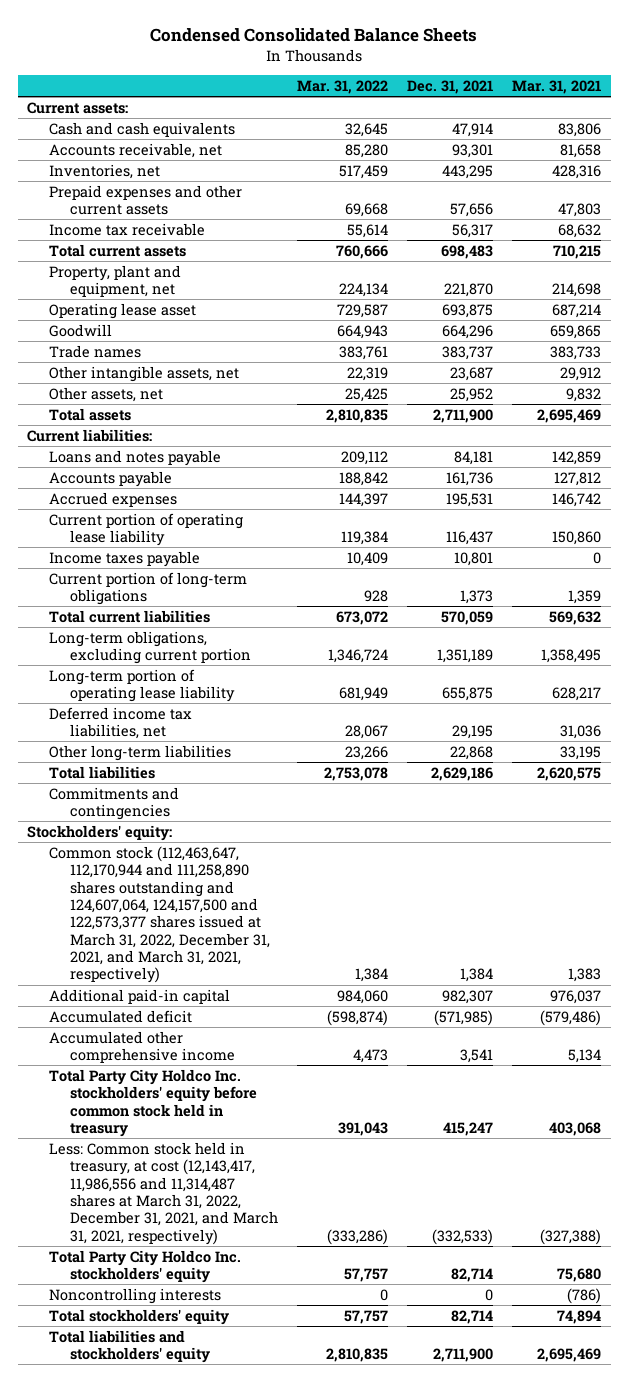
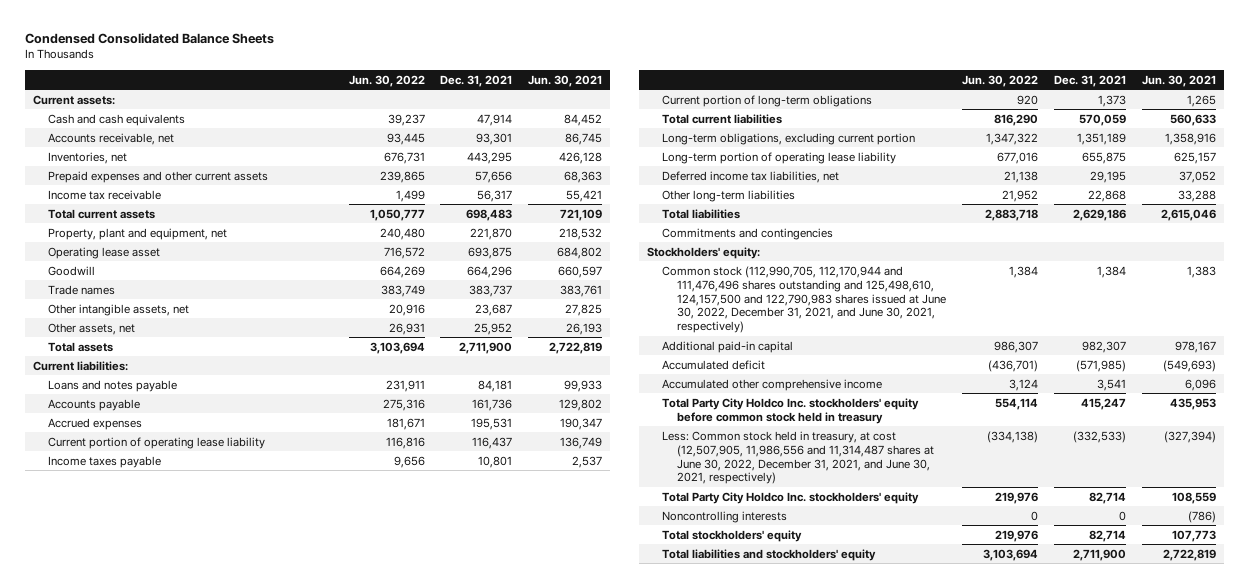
[297,80,389,95] Mar. 31, 2022 -> none
[512,80,602,95] Mar. 31, 2021 -> none
none -> [348,74,425,87] Jun. 30, 2022
none -> [528,74,603,87] Jun. 30, 2021
[48,845,271,984] Common stock (112,463,647, 112,170,944 and 111,258,890 shares outstanding and 124,607,064, 124,157,500 and 122,573,377 shares issued at March 31, 2022, December 31, 2021, and March 31, 2021, respectively) -> [661,265,947,334] Common stock (112,990,705, 112,170,944 and 111,476,496 shares outstanding and 125,498,610, 124,157,500 and 122,790,983 shares issued at June 30, 2022, December 31, 2021, and June 30, 2021, respectively)
[48,1141,279,1245] Less: Common stock held in treasury, at cost (12,143,417, 11,986,556 and 11,314,487 shares at March 31, 2022, December 31, 2021, and March 31, 2021, respectively) -> [661,430,935,485] Less: Common stock held in treasury, at cost (12,507,905, 11,986,556 and 11,314,487 shares at June 30, 2022, December 31, 2021, and June 30, 2021, respectively)

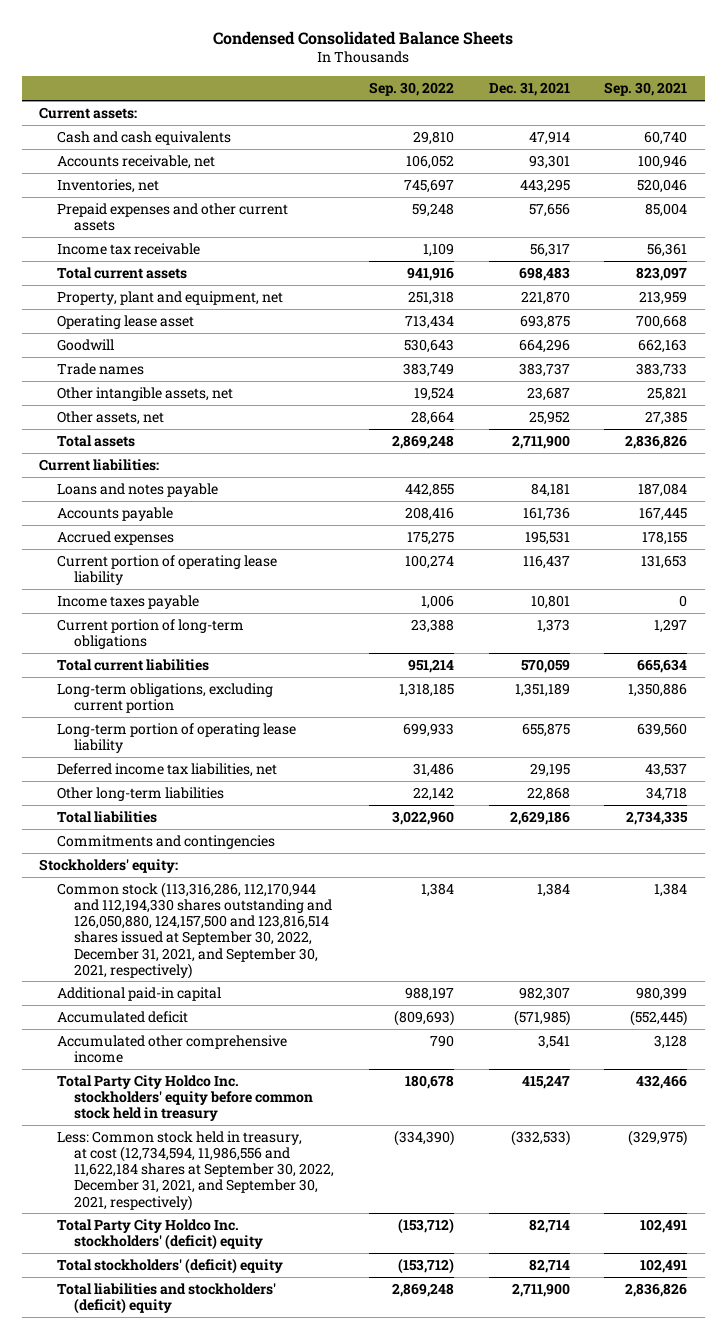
[348,74,425,87] Jun. 30, 2022 -> none
[528,74,603,87] Jun. 30, 2021 -> none
none -> [368,82,454,97] Sep. 30, 2022
none -> [604,82,688,97] Sep. 30, 2021
[661,265,947,334] Common stock (112,990,705, 112,170,944 and 111,476,496 shares outstanding and 125,498,610, 124,157,500 and 122,790,983 shares issued at June 30, 2022, December 31, 2021, and June 30, 2021, respectively) -> [56,881,333,979] Common stock (113,316,286, 112,170,944 and 112,194,330 shares outstanding and 126,050,880, 124,157,500 and 123,816,514 shares issued at September 30, 2022, December 31, 2021, and September 30, 2021, respectively)
[661,510,787,523] Noncontrolling interests -> none
[661,430,935,485] Less: Common stock held in treasury, at cost (12,507,905, 11,986,556 and 11,314,487 shares at June 30, 2022, December 31, 2021, and June 30, 2021, respectively) -> [56,1130,335,1211] Less: Common stock held in treasury, at cost (12,734,594, 11,986,556 and 11,622,184 shares at September 30, 2022, December 31, 2021, and September 30, 2021, respectively)
[661,491,919,504] Total Party City Holdco Inc. stockholders' equity -> [56,1218,264,1251] Total Party City Holdco Inc. stockholders' (deficit) equity
[661,529,802,542] Total stockholders' equity -> [56,1257,283,1274] Total stockholders' (deficit) equity
[661,548,876,561] Total liabilities and stockholders' equity -> [56,1282,276,1315] Total liabilities and stockholders' (deficit) equity

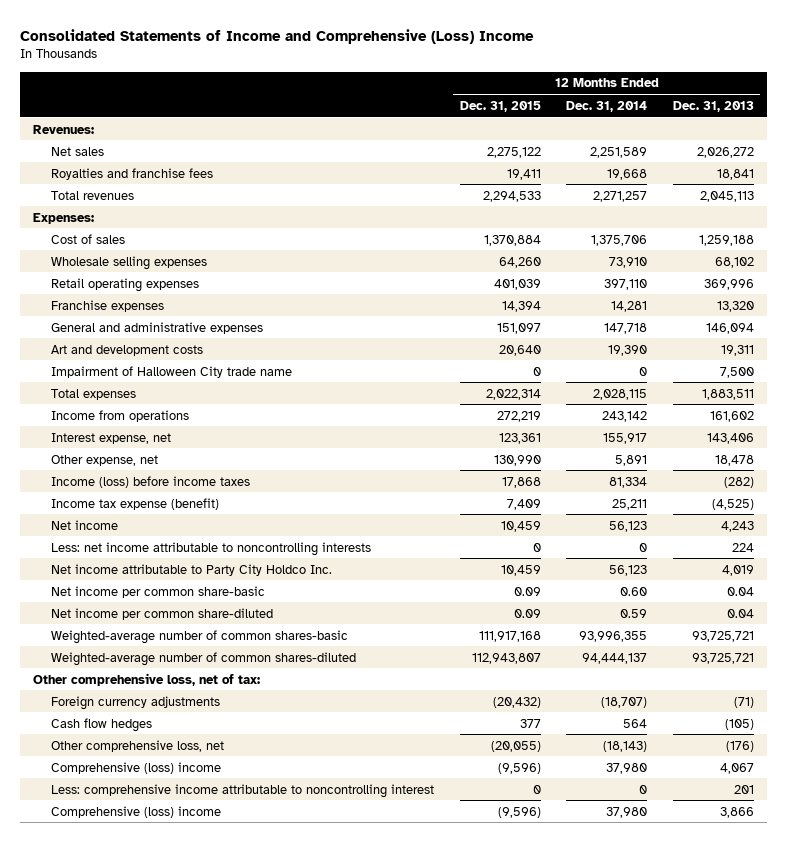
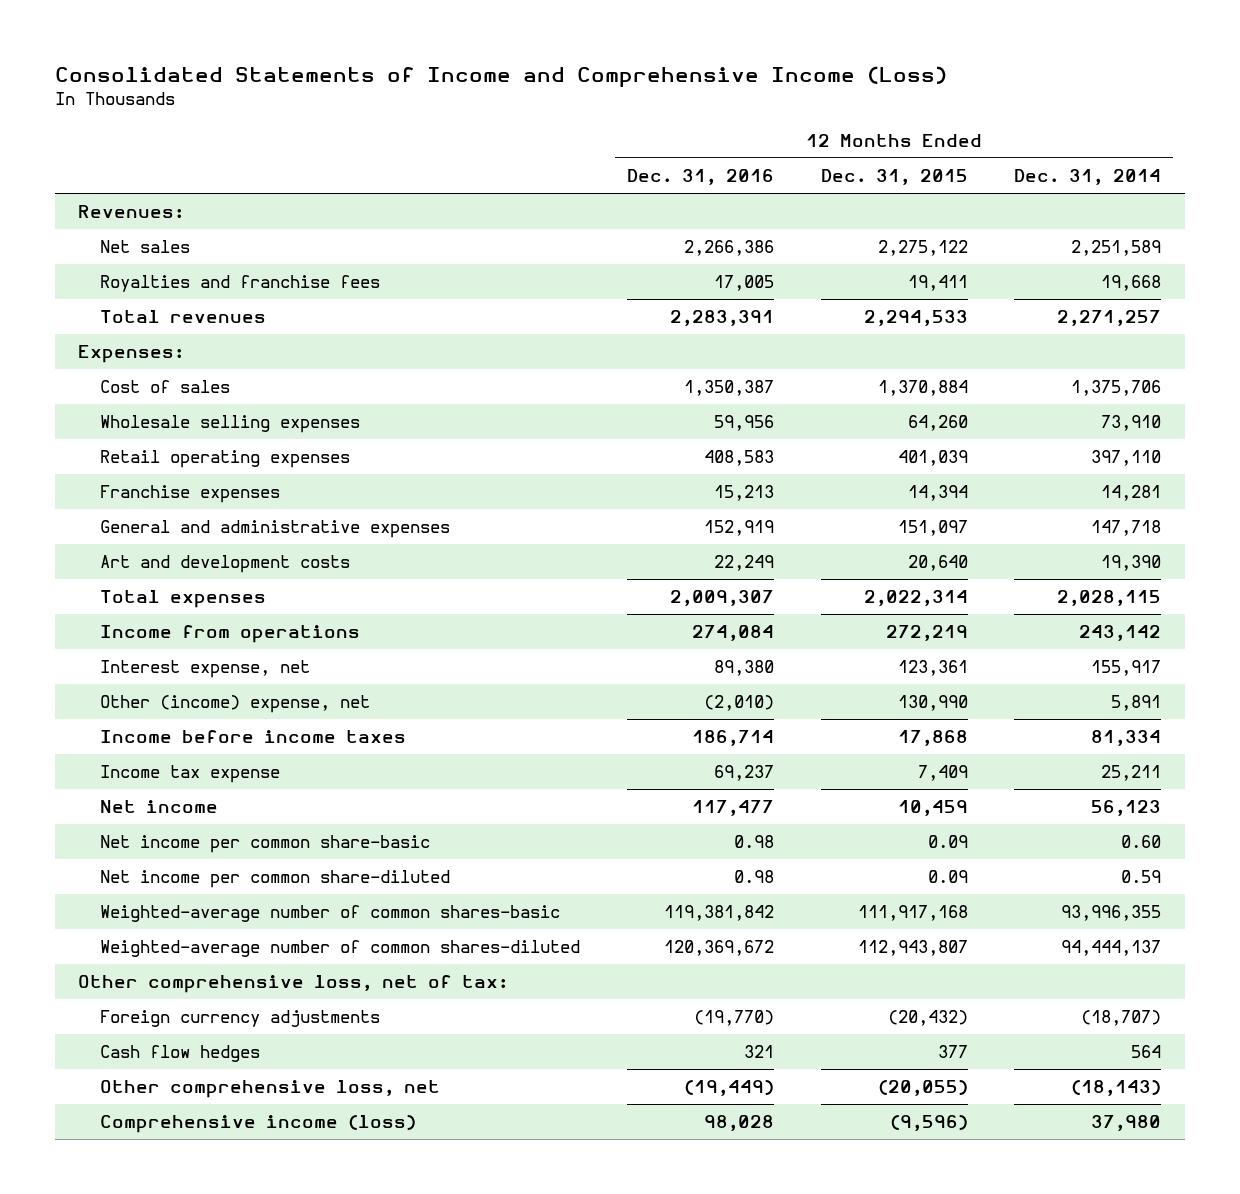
[20,28,535,44] Consolidated Statements of Income and Comprehensive (Loss) Income -> [55,65,948,88] Consolidated Statements of Income and Comprehensive Income (Loss)
[672,100,754,112] Dec. 31, 2013 -> none
none -> [626,169,774,186] Dec. 31, 2016
[51,365,293,378] Impairment of Halloween City trade name -> none
[51,454,159,466] Other expense, net -> [100,695,371,714] Other (income) expense, net
[51,475,251,488] Income (loss) before income taxes -> [100,730,407,744] Income before income taxes
[51,497,220,510] Income tax expense (benefit) -> [100,765,281,784] Income tax expense
[51,541,372,556] Less: net income attributable to noncontrolling interests -> none
[51,563,333,576] Net income attributable to Party City Holdco Inc. -> none
[51,761,222,774] Comprehensive (loss) income -> none
[51,783,435,798] Less: comprehensive income attributable to noncontrolling interest -> none
[51,805,222,818] Comprehensive (loss) income -> [100,1115,417,1134] Comprehensive income (loss)

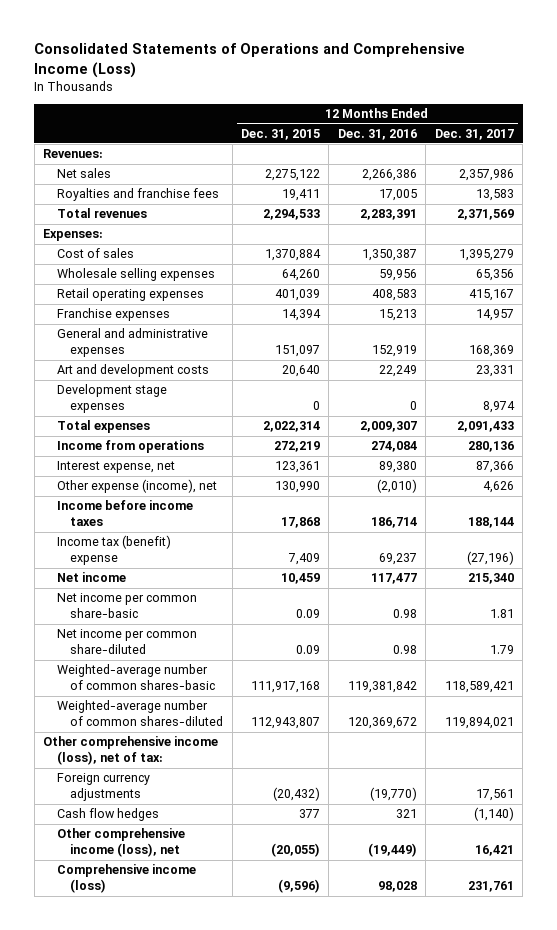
[55,65,948,88] Consolidated Statements of Income and Comprehensive Income (Loss) -> [34,43,466,78] Consolidated Statements of Operations and Comprehensive Income (Loss)
[1014,169,1162,186] Dec. 31, 2014 -> none
none -> [434,128,514,140] Dec. 31, 2017
none -> [56,384,167,414] Development stage expenses
[100,695,371,714] Other (income) expense, net -> [56,479,217,494] Other expense (income), net
[100,765,281,784] Income tax expense -> [56,535,171,566] Income tax (benefit) expense
[78,975,509,994] Other comprehensive loss, net of tax: -> [43,736,219,766] Other comprehensive income (loss), net of tax:
[100,1080,441,1099] Other comprehensive loss, net -> [56,828,185,858] Other comprehensive income (loss), net

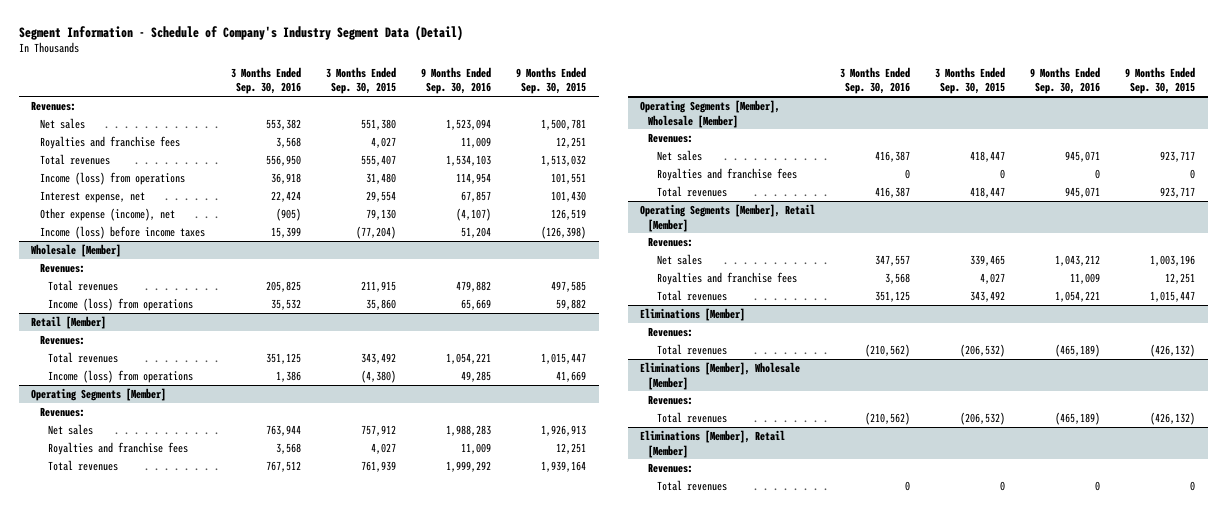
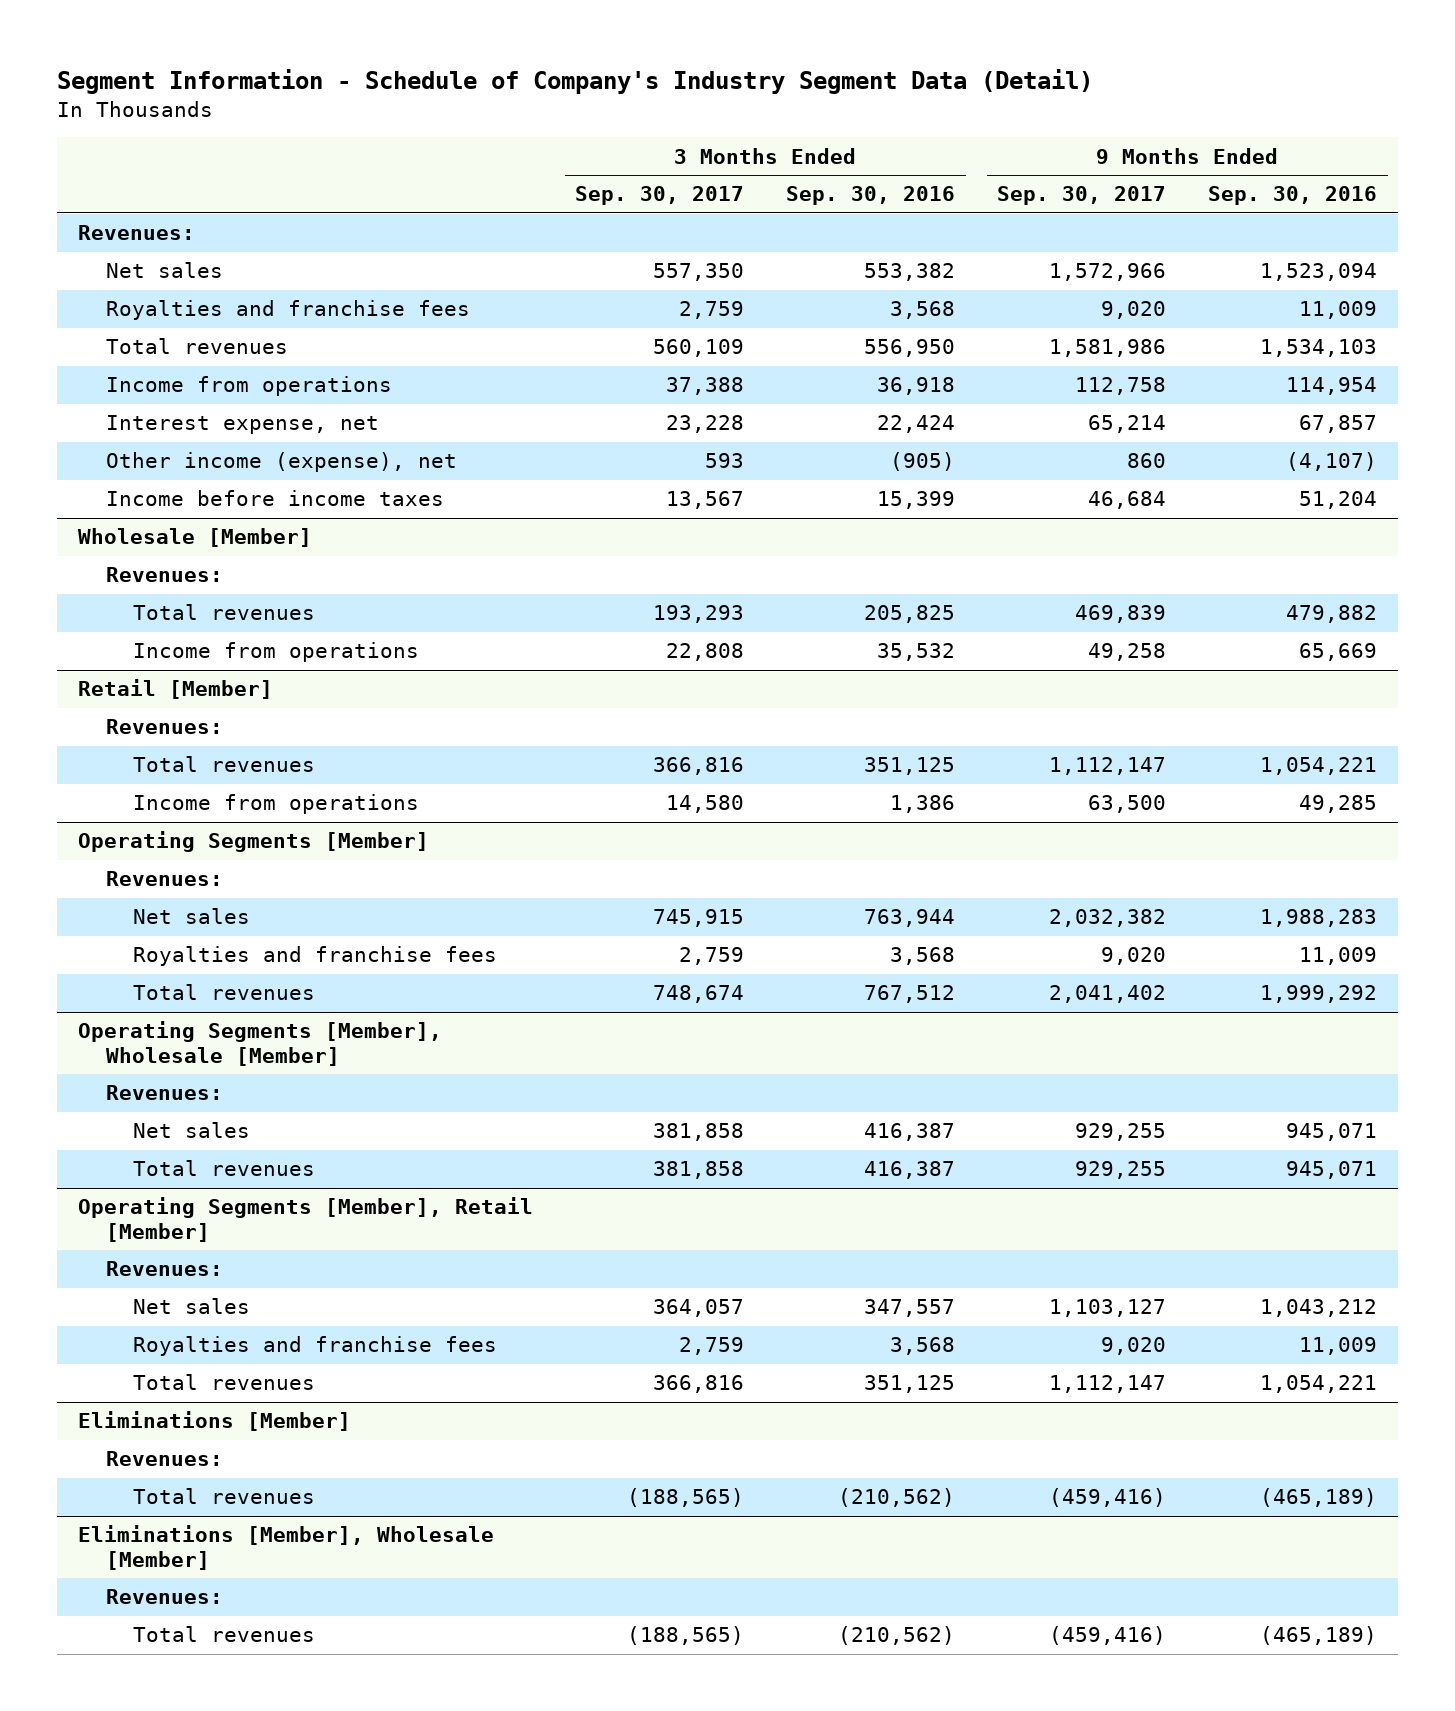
[326,66,397,95] 3 Months Ended Sep. 30, 2015 -> none
[516,66,587,95] 9 Months Ended Sep. 30, 2015 -> none
none -> [575,186,745,206] Sep. 30, 2017
none -> [997,186,1167,206] Sep. 30, 2017
[39,171,185,185] Income (loss) from operations -> [105,376,392,397] Income from operations
[39,207,175,221] Other expense (income), net -> [105,452,457,473] Other income (expense), net
[39,225,205,239] Income (loss) before income taxes -> [105,490,444,507] Income before income taxes
[47,297,193,311] Income (loss) from operations -> [133,642,420,663] Income from operations
[47,369,193,383] Income (loss) from operations -> [133,794,420,815] Income from operations
[656,167,797,181] Royalties and franchise fees -> none
[640,429,786,458] Eliminations [Member], Retail [Member] -> none
[648,462,694,473] Revenues: -> none
[656,479,727,491] Total revenues -> none

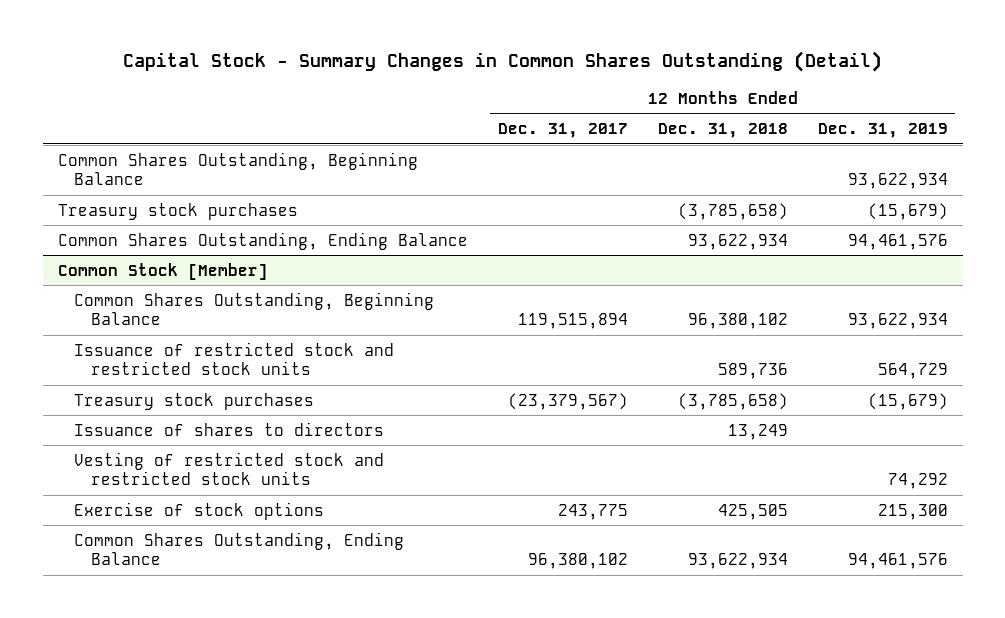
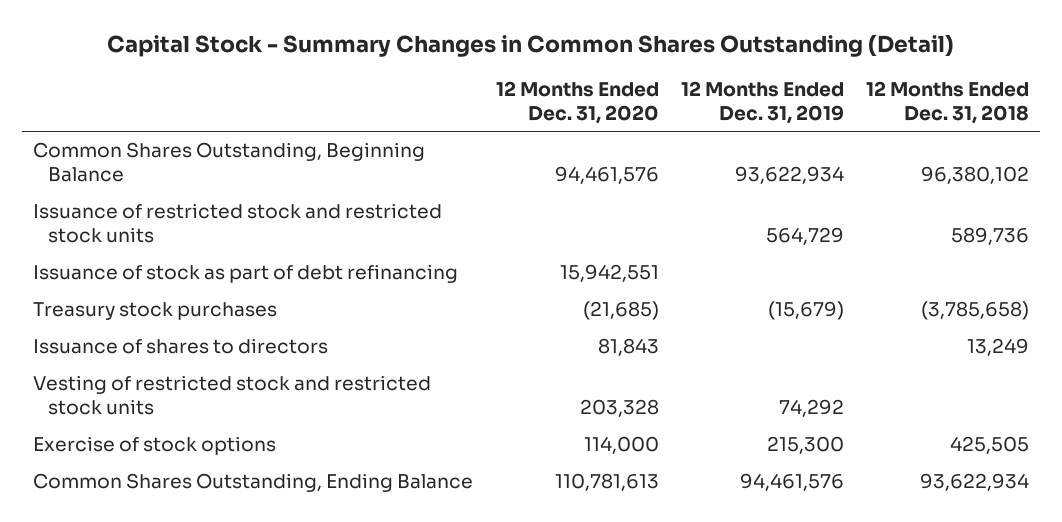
[497,122,628,138] Dec. 31, 2017 -> none
none -> [495,81,659,124] 12 Months Ended Dec. 31, 2020
[57,151,418,186] Common Shares Outstanding, Beginning Balance -> none
[57,202,298,220] Treasury stock purchases -> none
[57,231,468,250] Common Shares Outstanding, Ending Balance -> none
[57,262,268,280] Common Stock [Member] -> none
none -> [33,264,459,284] Issuance of stock as part of debt refinancing

